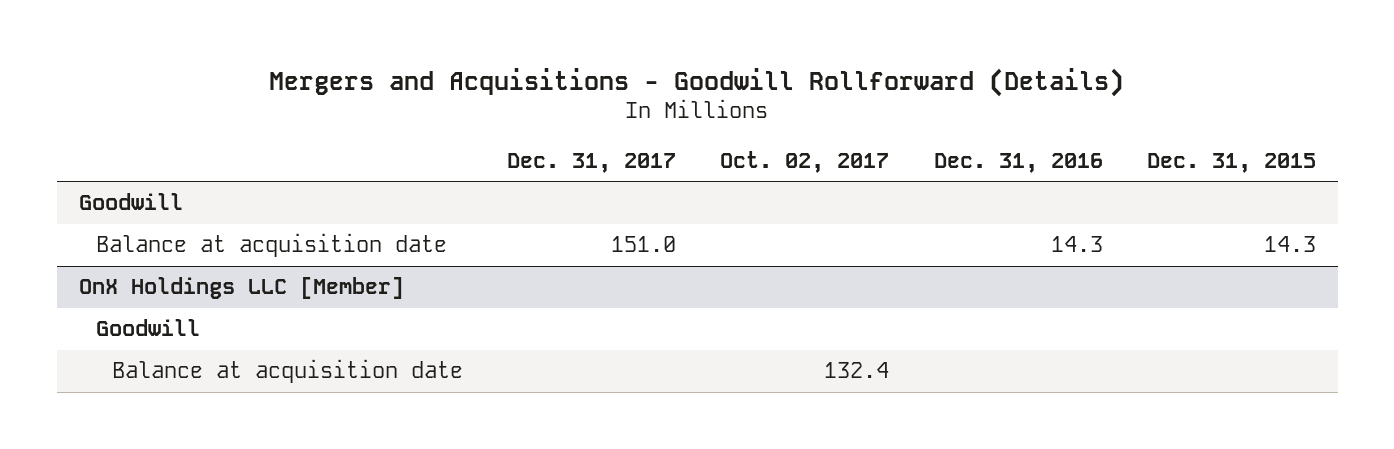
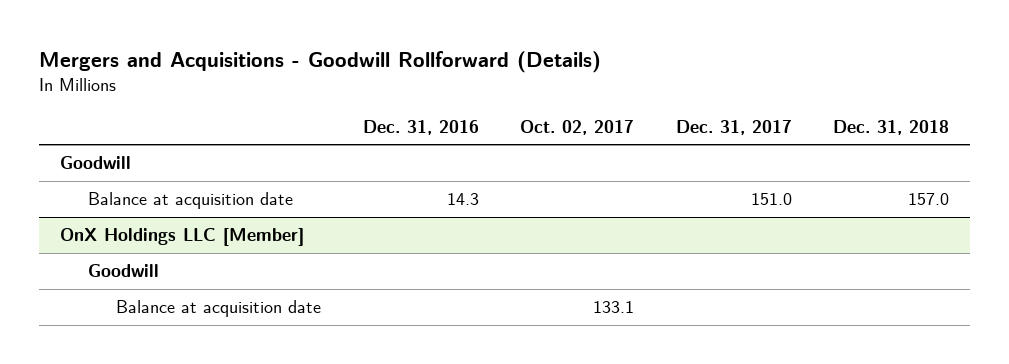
[1146,153,1316,174] Dec. 31, 2015 -> none
none -> [833,119,950,135] Dec. 31, 2018
[824,362,890,379] 132.4 -> [593,300,635,313] 133.1

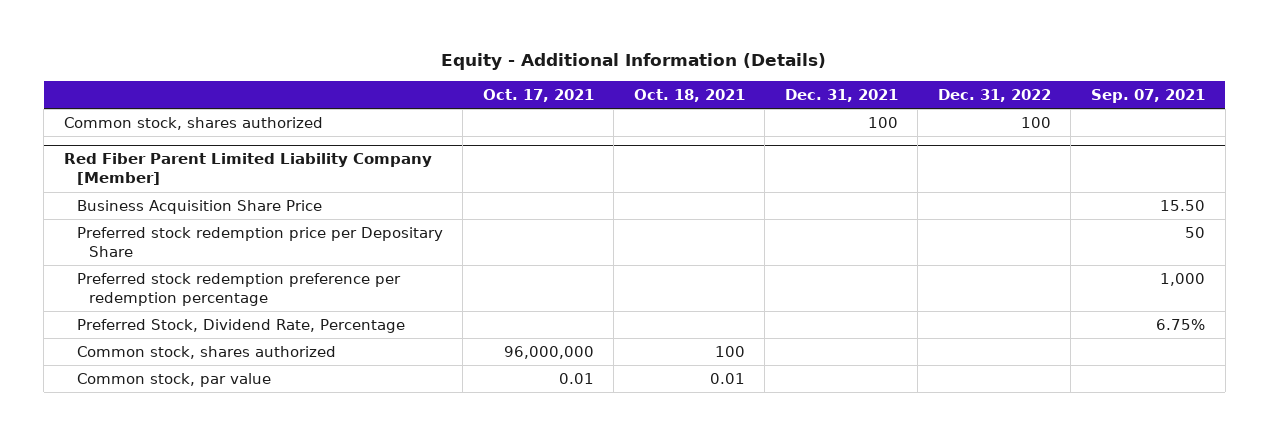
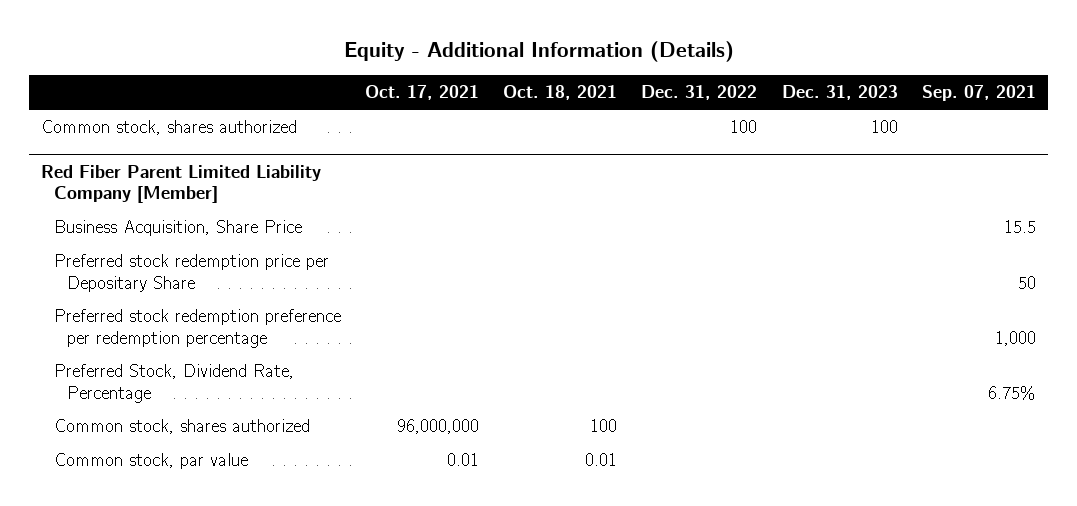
[784,88,898,102] Dec. 31, 2021 -> none
none -> [781,85,898,101] Dec. 31, 2023
[76,199,322,214] Business Acquisition Share Price -> [53,220,302,237] Business Acquisition, Share Price
[1160,199,1206,211] 15.50 -> [1003,220,1036,234] 15.5

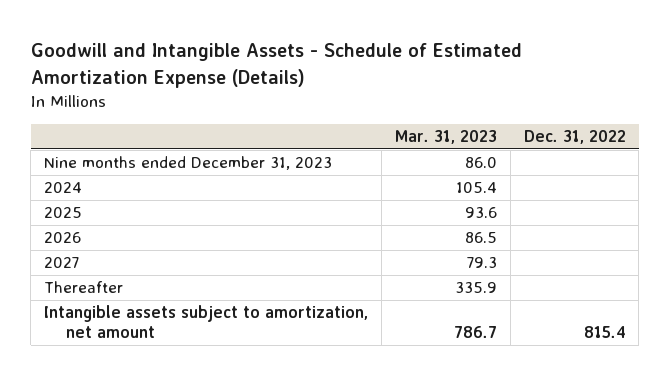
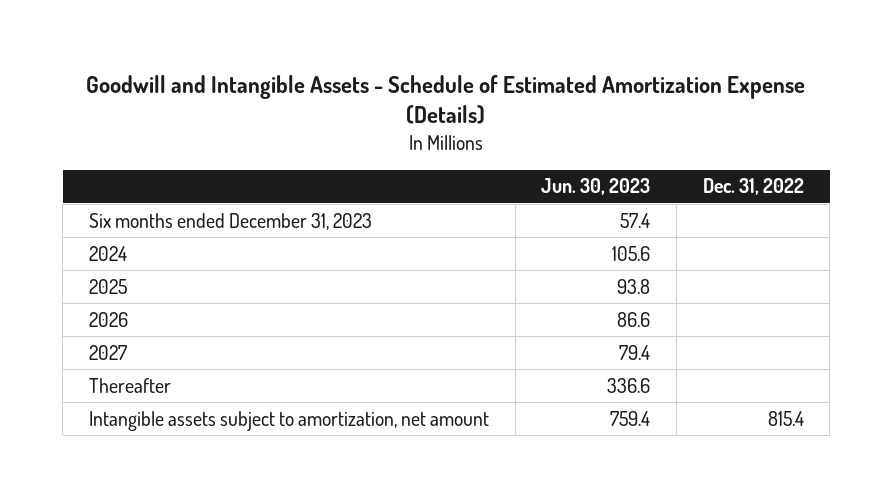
[394,130,497,145] Mar. 31, 2023 -> none
none -> [541,178,651,196] Jun. 30, 2023
[44,156,333,171] Nine months ended December 31, 2023 -> [88,212,372,230] Six months ended December 31, 2023

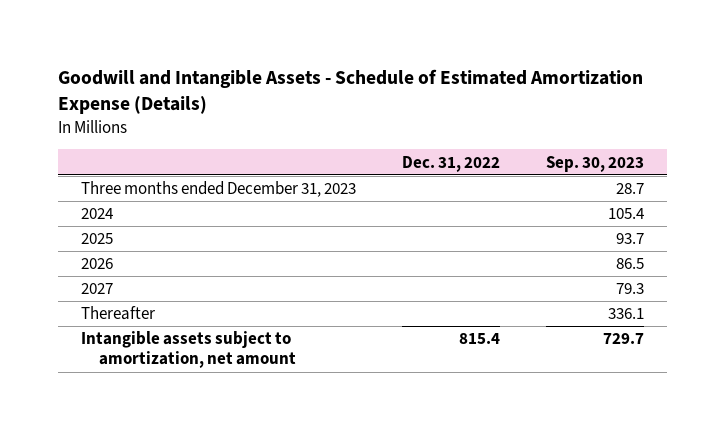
[541,178,651,196] Jun. 30, 2023 -> none
none -> [546,155,645,172] Sep. 30, 2023
[88,212,372,230] Six months ended December 31, 2023 -> [80,181,356,198] Three months ended December 31, 2023

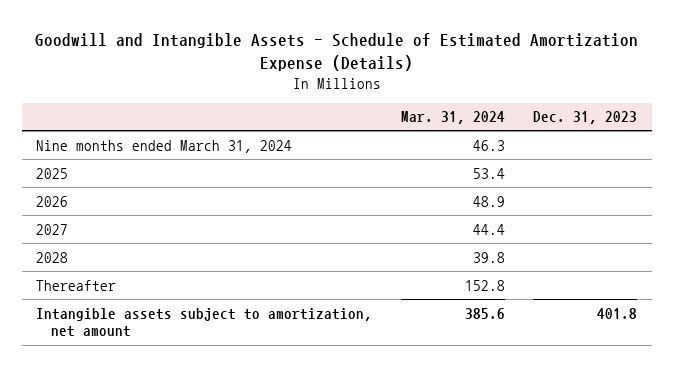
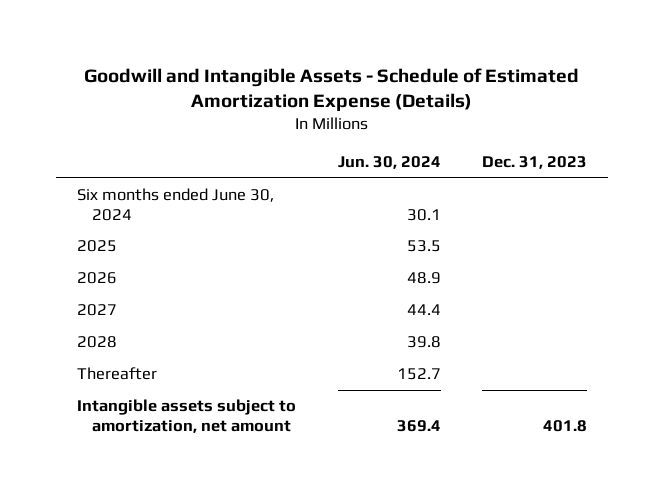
[400,111,505,125] Mar. 31, 2024 -> none
none -> [337,155,441,169] Jun. 30, 2024
[35,139,292,153] Nine months ended March 31, 2024 -> [77,188,275,221] Six months ended June 30, 2024

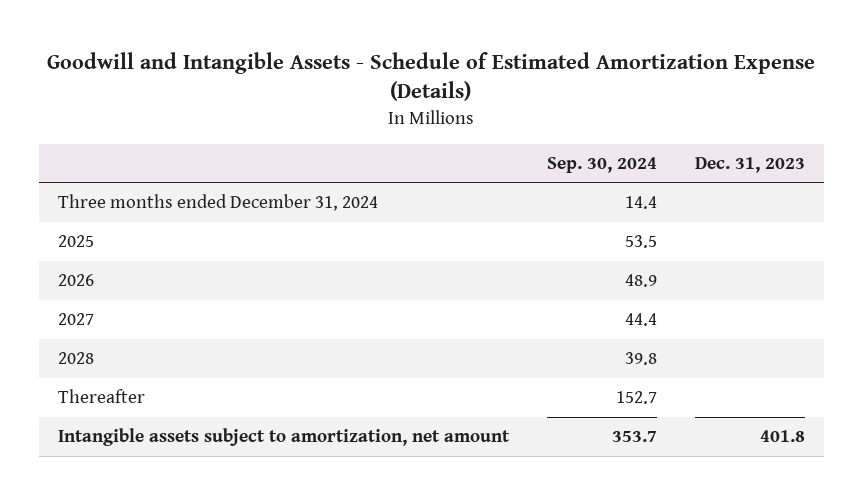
[337,155,441,169] Jun. 30, 2024 -> none
none -> [546,156,657,173] Sep. 30, 2024
[77,188,275,221] Six months ended June 30, 2024 -> [57,194,378,212] Three months ended December 31, 2024

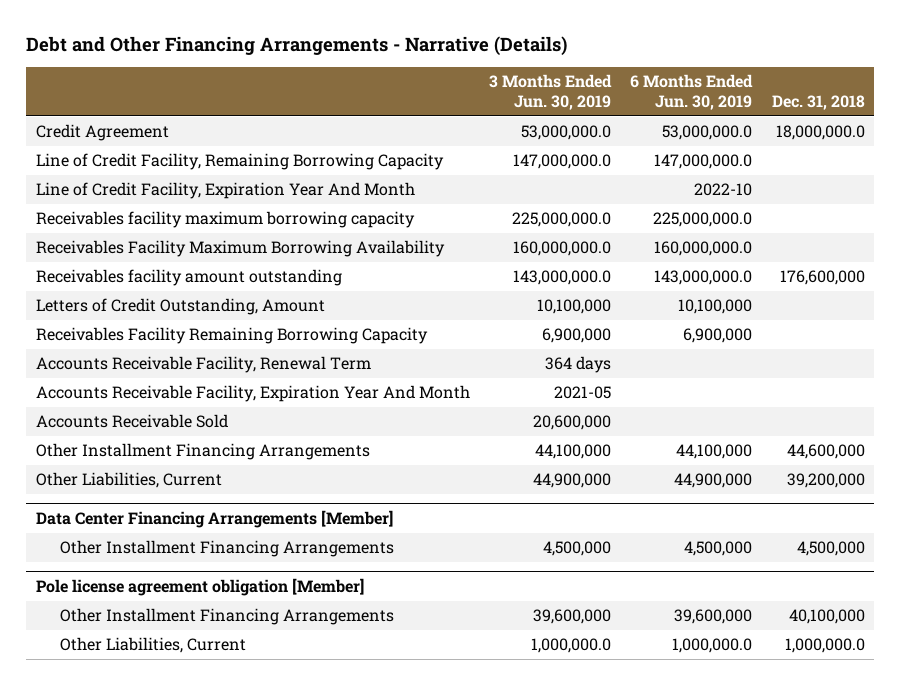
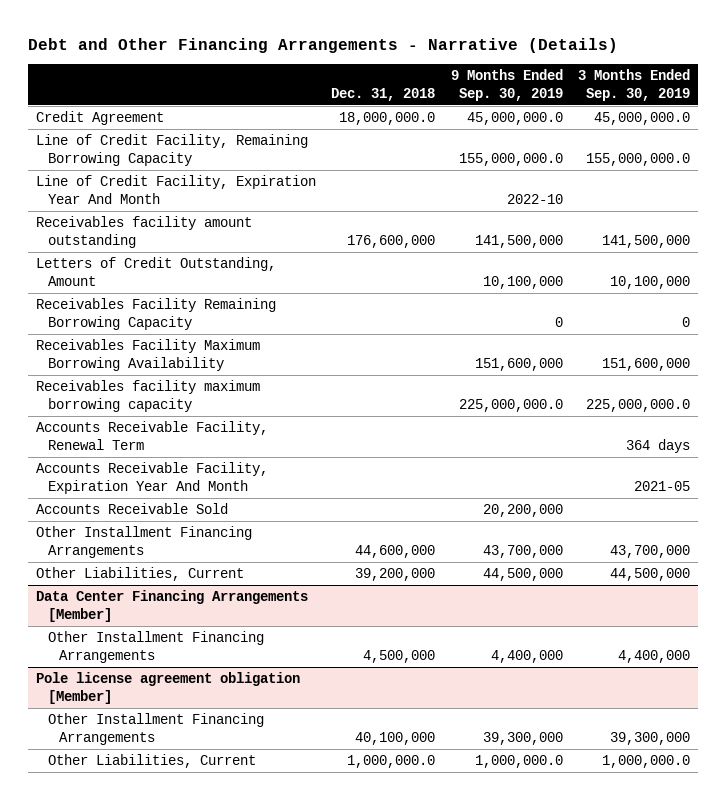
[489,74,613,111] 3 Months Ended Jun. 30, 2019 -> none
[630,74,754,111] 6 Months Ended Jun. 30, 2019 -> none
none -> [450,69,563,101] 9 Months Ended Sep. 30, 2019
none -> [578,69,691,101] 3 Months Ended Sep. 30, 2019
[35,240,445,258] Receivables Facility Maximum Borrowing Availability -> [36,339,261,371] Receivables Facility Maximum Borrowing Availability
[35,211,415,229] Receivables facility maximum borrowing capacity -> [36,380,261,412] Receivables facility maximum borrowing capacity

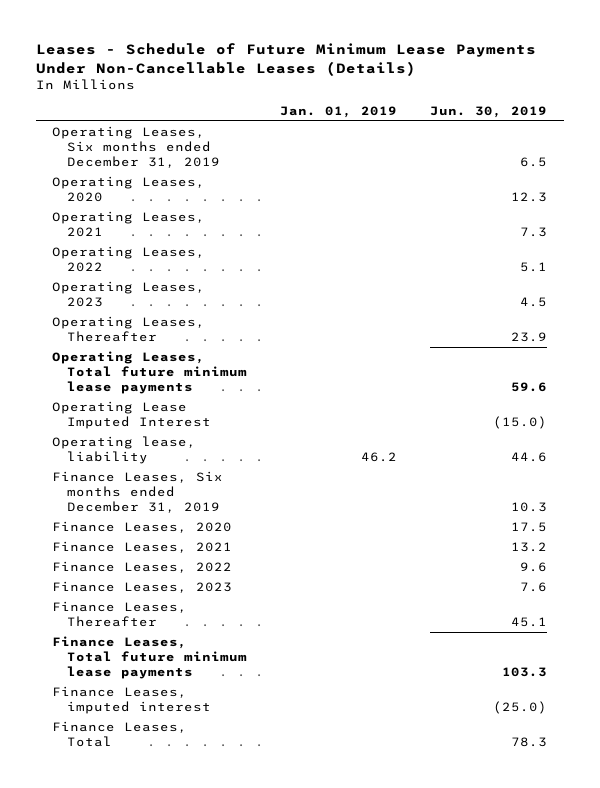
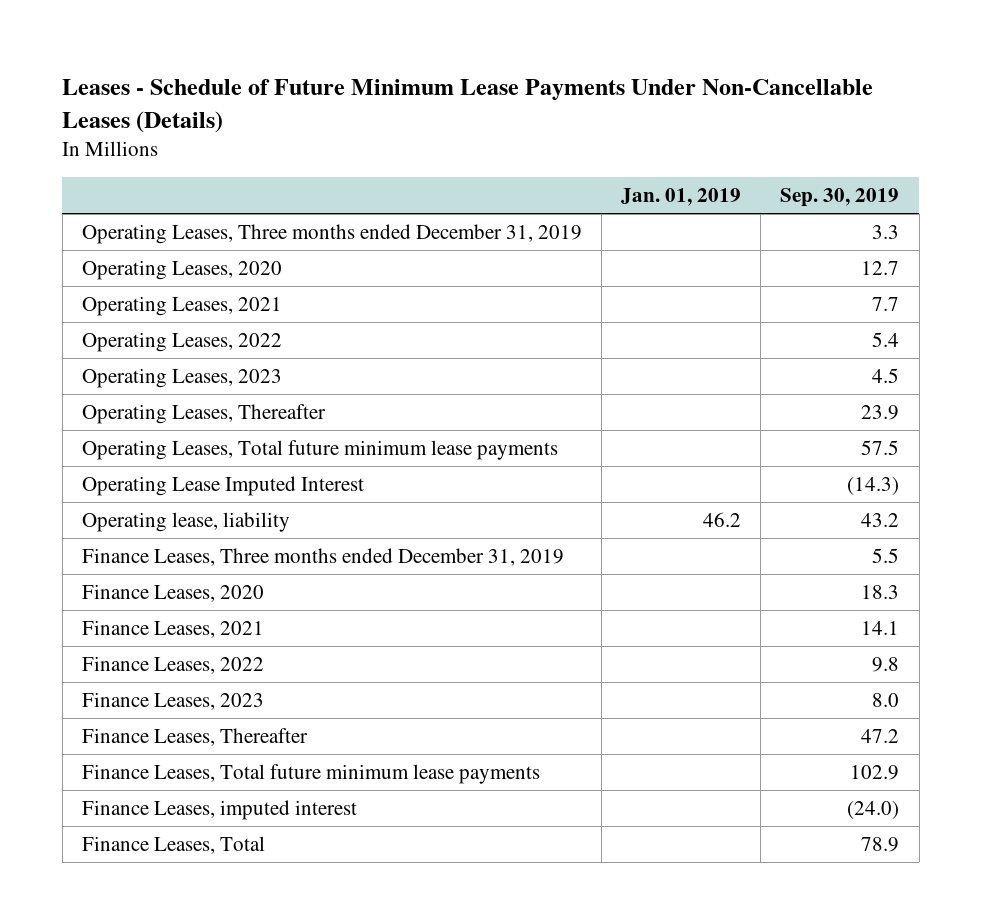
[430,105,548,118] Jun. 30, 2019 -> none
none -> [780,188,900,208] Sep. 30, 2019
[52,126,221,169] Operating Leases, Six months ended December 31, 2019 -> [82,224,583,245] Operating Leases, Three months ended December 31, 2019
[52,471,224,514] Finance Leases, Six months ended December 31, 2019 -> [82,548,565,567] Finance Leases, Three months ended December 31, 2019

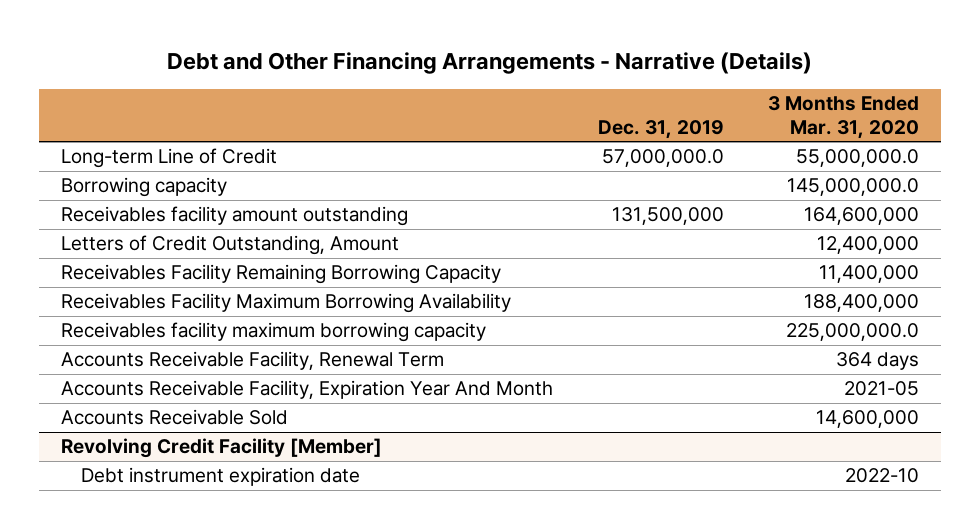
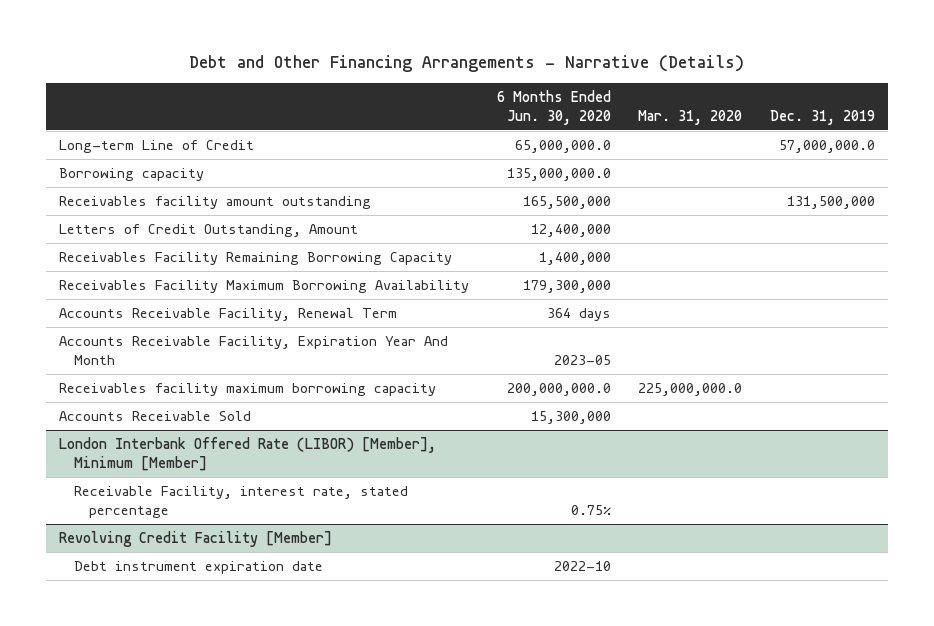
[767,96,919,139] 3 Months Ended Mar. 31, 2020 -> none
none -> [496,89,611,125] 6 Months Ended Jun. 30, 2020
none -> [638,109,743,125] Mar. 31, 2020
[61,322,487,343] Receivables facility maximum borrowing capacity -> [59,382,437,396] Receivables facility maximum borrowing capacity
none -> [59,436,437,471] London Interbank Offered Rate (LIBOR) [Member], Minimum [Member]
none -> [74,485,409,518] Receivable Facility, interest rate, stated percentage

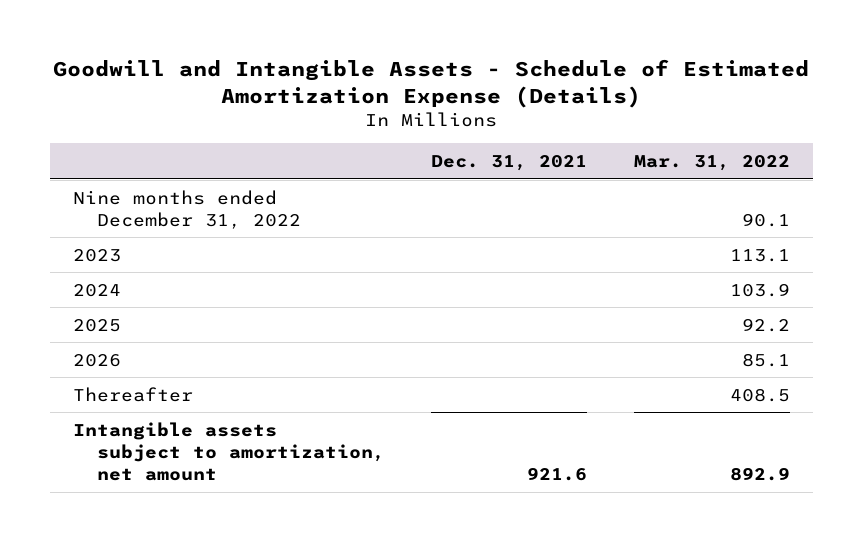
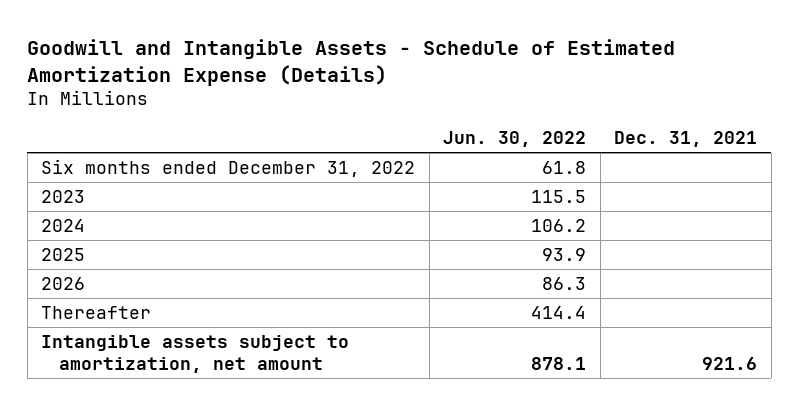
[633,155,790,172] Mar. 31, 2022 -> none
none -> [443,130,587,147] Jun. 30, 2022
[73,189,301,229] Nine months ended December 31, 2022 -> [41,159,416,178] Six months ended December 31, 2022

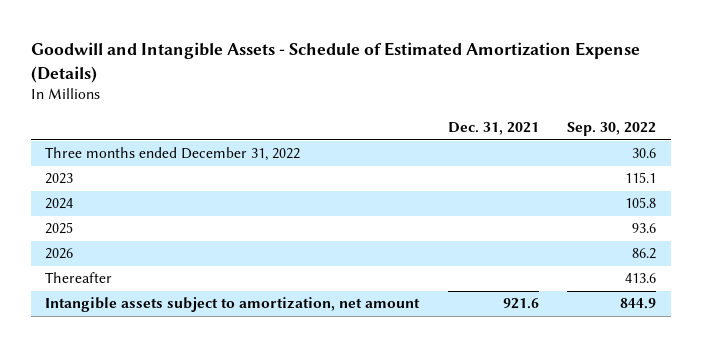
[443,130,587,147] Jun. 30, 2022 -> none
none -> [567,122,657,137] Sep. 30, 2022
[41,159,416,178] Six months ended December 31, 2022 -> [45,147,301,162] Three months ended December 31, 2022

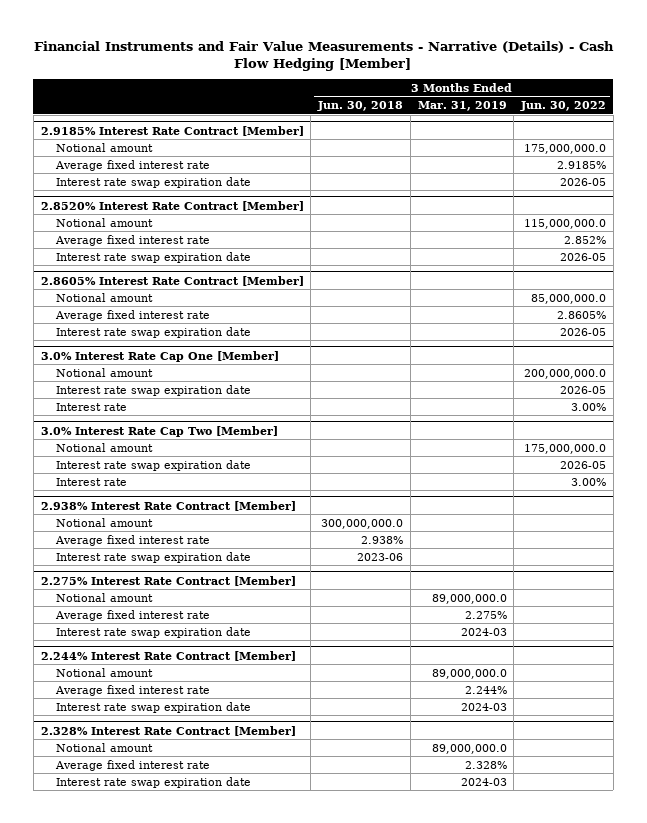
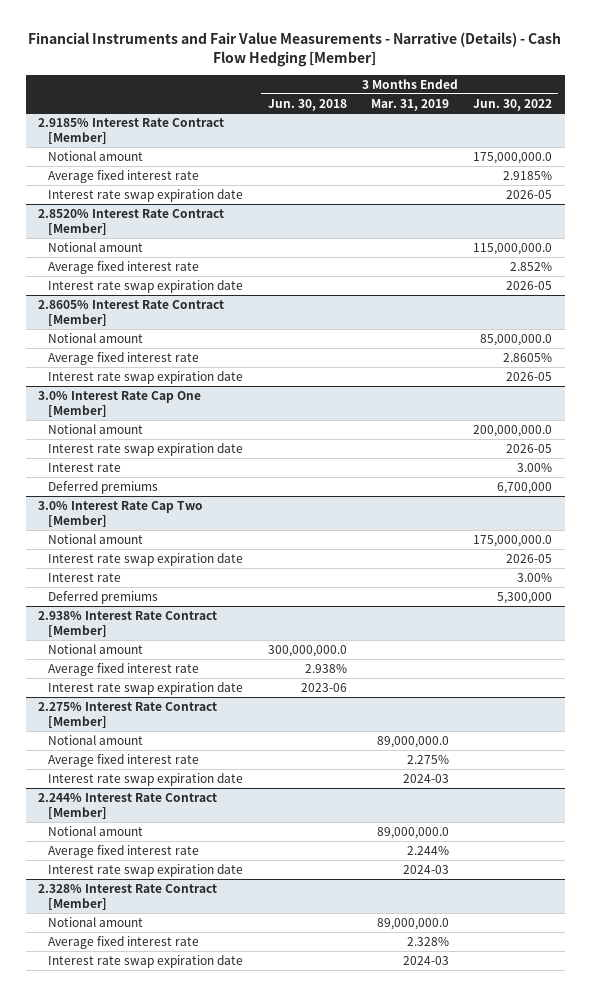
none -> [48,480,159,494] Deferred premiums
none -> [48,590,159,604] Deferred premiums

